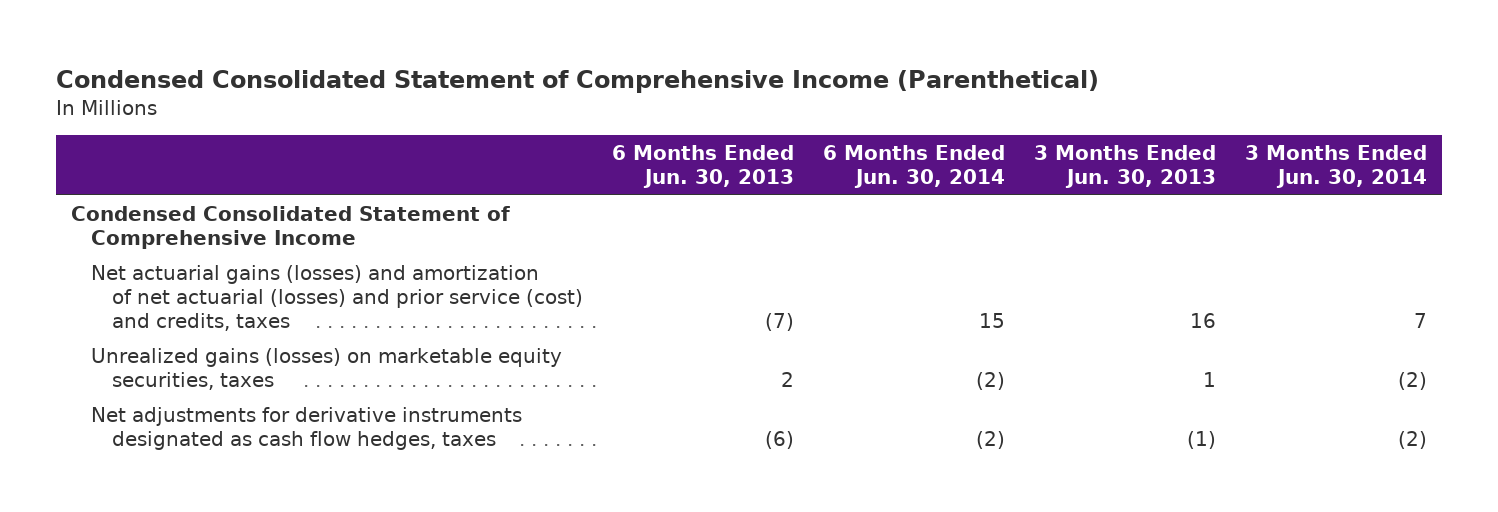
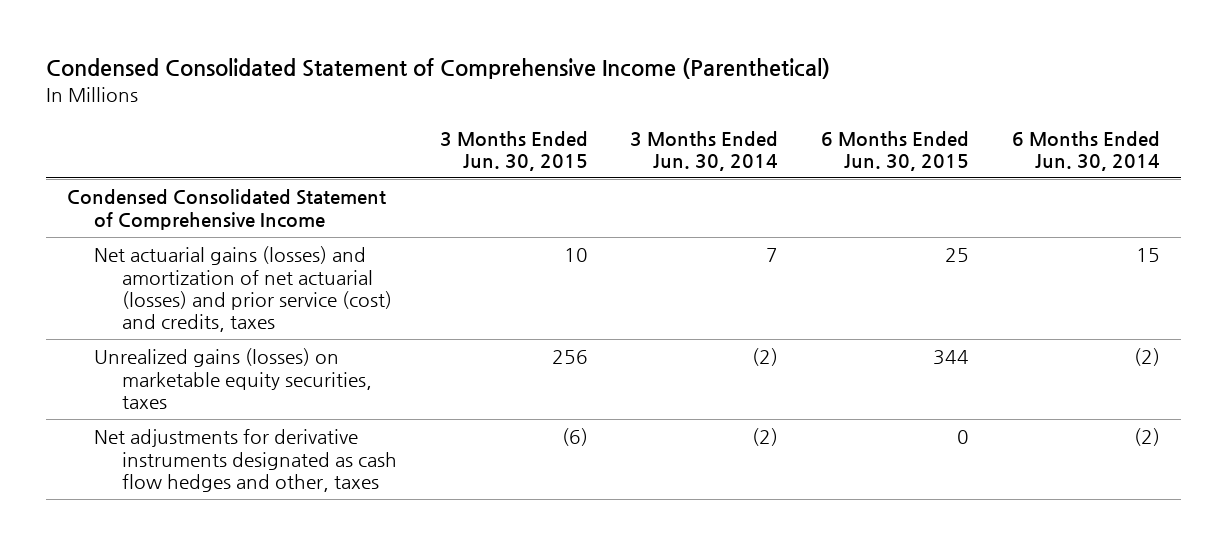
[611,145,794,189] 6 Months Ended Jun. 30, 2013 -> none
[1034,145,1217,189] 3 Months Ended Jun. 30, 2013 -> none
none -> [439,130,588,171] 3 Months Ended Jun. 30, 2015
none -> [821,130,970,171] 6 Months Ended Jun. 30, 2015
[91,407,523,451] Net adjustments for derivative instruments designated as cash flow hedges, taxes -> [94,429,397,492] Net adjustments for derivative instruments designated as cash flow hedges and other, taxes

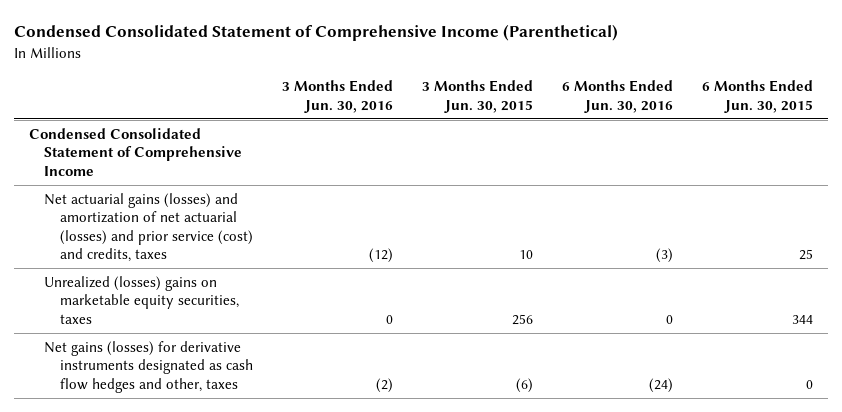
[630,130,779,171] 3 Months Ended Jun. 30, 2014 -> none
[1011,130,1160,171] 6 Months Ended Jun. 30, 2014 -> none
none -> [282,80,394,113] 3 Months Ended Jun. 30, 2016
none -> [562,80,674,113] 6 Months Ended Jun. 30, 2016
[94,348,372,409] Unrealized gains (losses) on marketable equity securities, taxes -> [44,275,239,324] Unrealized (losses) gains on marketable equity securities, taxes
[94,429,397,492] Net adjustments for derivative instruments designated as cash flow hedges and other, taxes -> [44,340,253,393] Net gains (losses) for derivative instruments designated as cash flow hedges and other, taxes

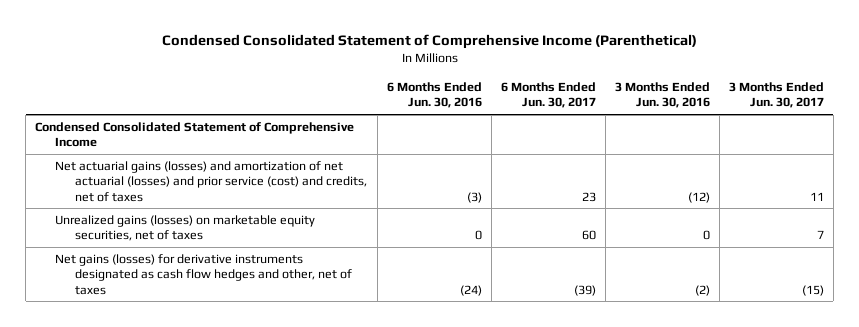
[422,80,534,113] 3 Months Ended Jun. 30, 2015 -> none
[702,80,814,113] 6 Months Ended Jun. 30, 2015 -> none
none -> [500,81,596,109] 6 Months Ended Jun. 30, 2017
none -> [728,81,824,109] 3 Months Ended Jun. 30, 2017
[44,192,253,263] Net actuarial gains (losses) and amortization of net actuarial (losses) and prior service (cost) and credits, taxes -> [55,161,368,202] Net actuarial gains (losses) and amortization of net actuarial (losses) and prior service (cost) and credits, net of taxes
[44,275,239,324] Unrealized (losses) gains on marketable equity securities, taxes -> [55,215,316,242] Unrealized gains (losses) on marketable equity securities, net of taxes
[44,340,253,393] Net gains (losses) for derivative instruments designated as cash flow hedges and other, taxes -> [55,254,353,295] Net gains (losses) for derivative instruments designated as cash flow hedges and other, net of taxes

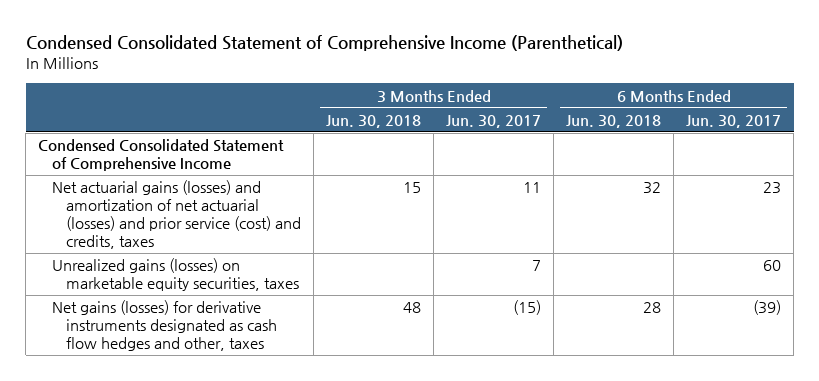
[386,81,482,109] 6 Months Ended Jun. 30, 2016 -> none
[614,81,710,109] 3 Months Ended Jun. 30, 2016 -> none
none -> [326,114,422,128] Jun. 30, 2018
none -> [566,114,662,128] Jun. 30, 2018
[55,161,368,202] Net actuarial gains (losses) and amortization of net actuarial (losses) and prior service (cost) and credits, net of taxes -> [52,180,302,249] Net actuarial gains (losses) and amortization of net actuarial (losses) and prior service (cost) and credits, taxes
[55,215,316,242] Unrealized gains (losses) on marketable equity securities, net of taxes -> [52,258,300,292] Unrealized gains (losses) on marketable equity securities, taxes
[55,254,353,295] Net gains (losses) for derivative instruments designated as cash flow hedges and other, net of taxes -> [52,300,278,351] Net gains (losses) for derivative instruments designated as cash flow hedges and other, taxes

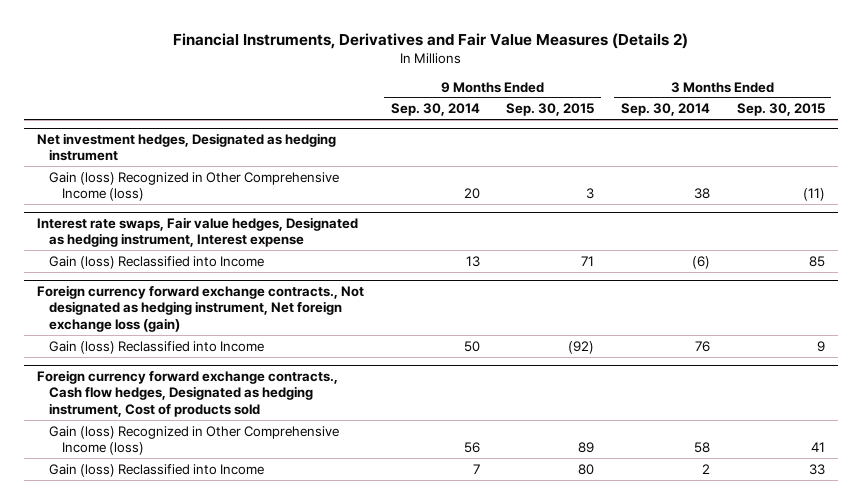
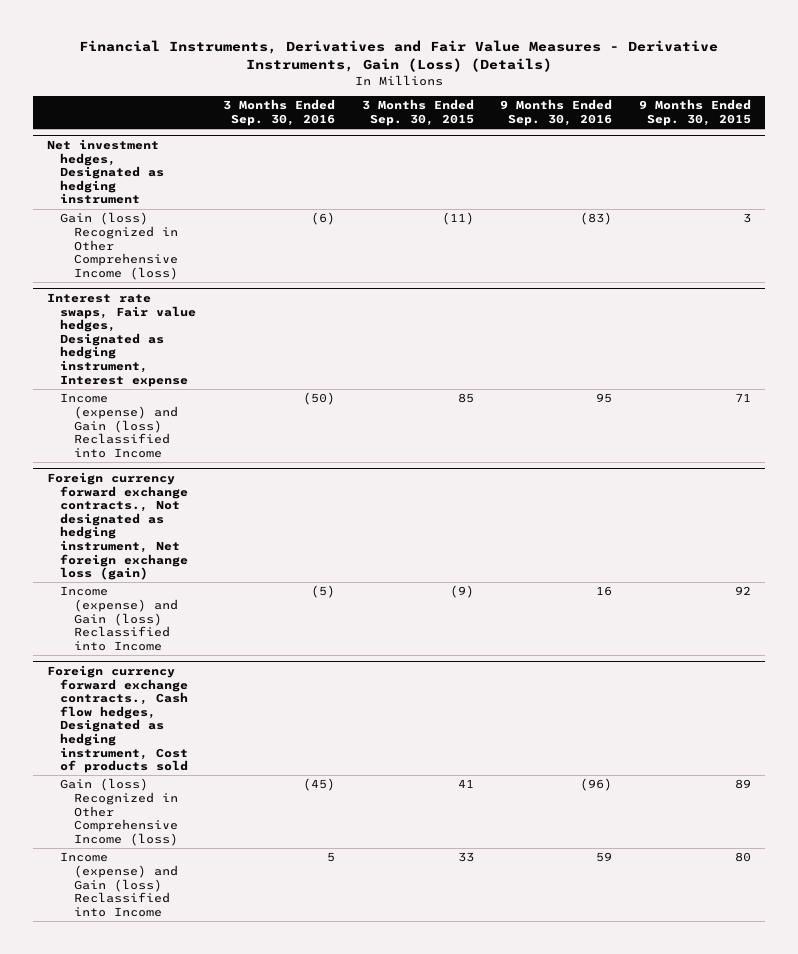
[172,32,688,49] Financial Instruments, Derivatives and Fair Value Measures (Details 2) -> [78,40,718,73] Financial Instruments, Derivatives and Fair Value Measures - Derivative Instruments, Gain (Loss) (Details)
[390,103,480,117] Sep. 30, 2014 -> none
[621,103,711,117] Sep. 30, 2014 -> none
none -> [223,99,336,127] 3 Months Ended Sep. 30, 2016
none -> [500,99,613,127] 9 Months Ended Sep. 30, 2016
[49,255,265,269] Gain (loss) Reclassified into Income -> [60,393,179,458] Income (expense) and Gain (loss) Reclassified into Income
[49,340,265,354] Gain (loss) Reclassified into Income -> [60,586,179,651] Income (expense) and Gain (loss) Reclassified into Income
[568,340,595,354] (92) -> [735,586,752,596] 92
[816,340,825,352] 9 -> [449,585,474,599] (9)
[49,463,265,477] Gain (loss) Reclassified into Income -> [60,852,179,917] Income (expense) and Gain (loss) Reclassified into Income

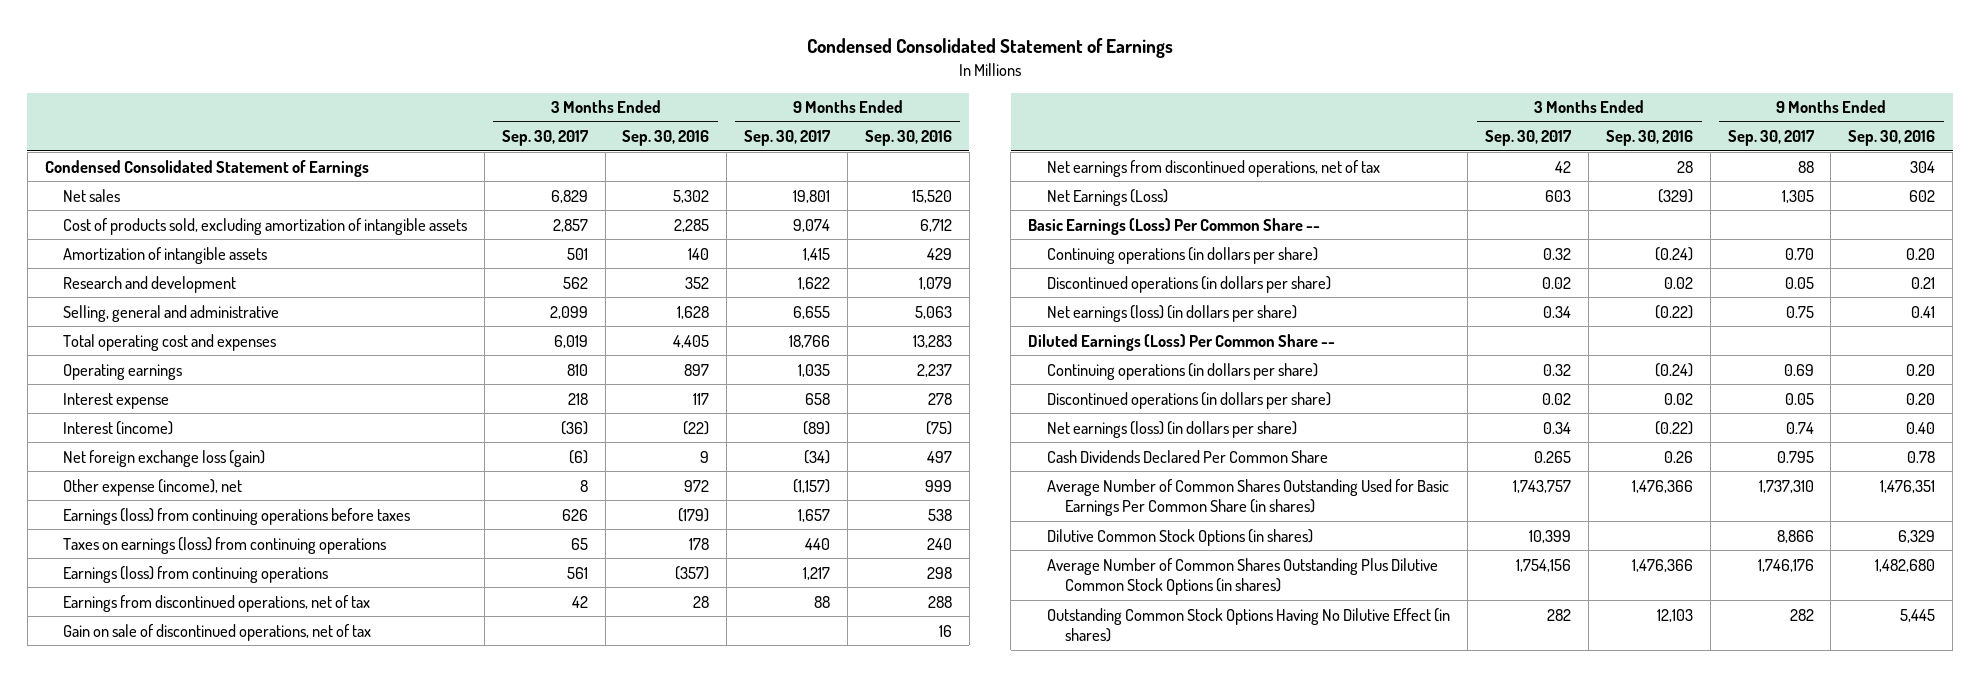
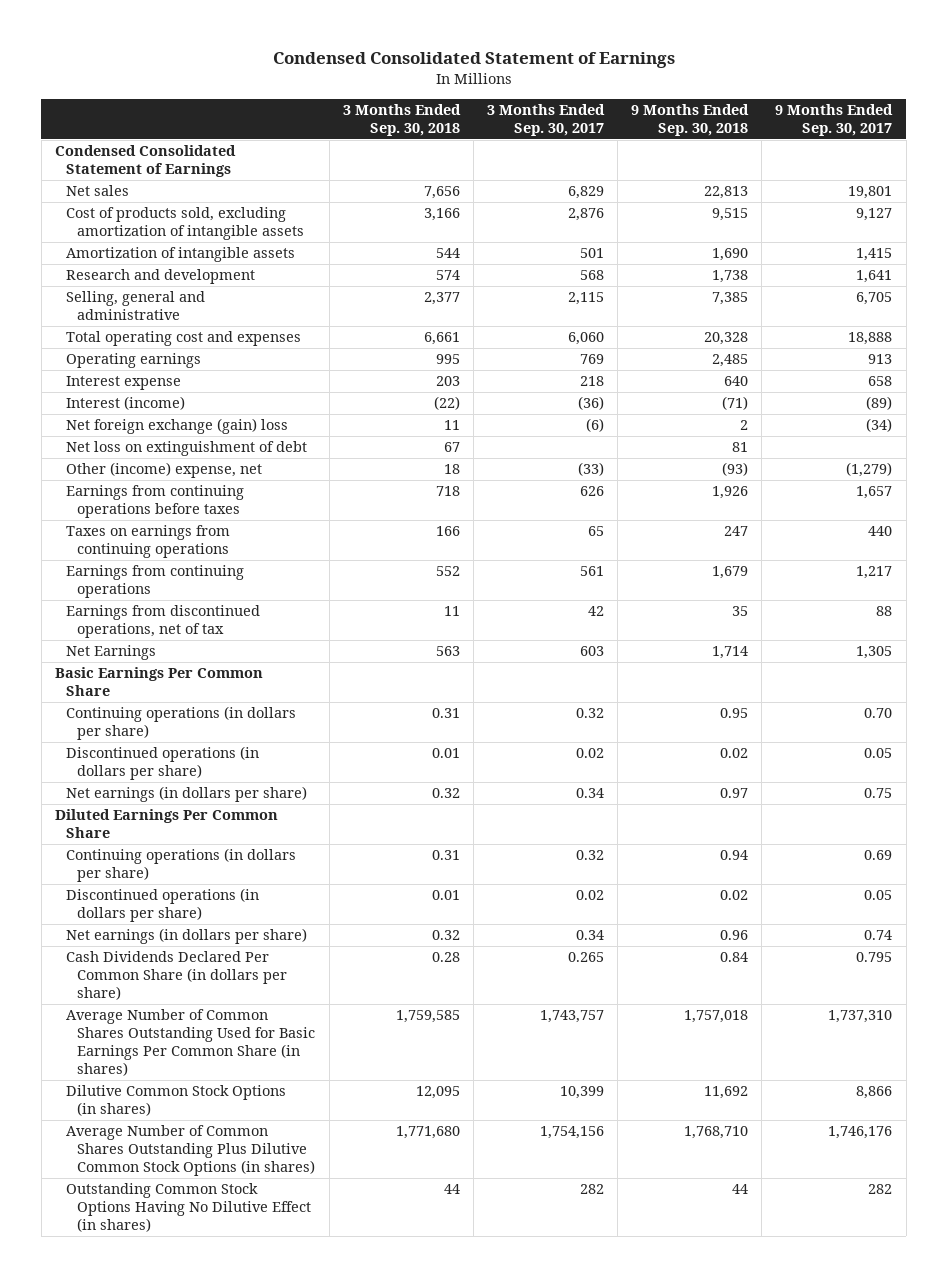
[622,130,710,147] Sep. 30, 2016 -> none
[864,130,952,147] Sep. 30, 2016 -> none
none -> [342,104,461,137] 3 Months Ended Sep. 30, 2018
none -> [631,104,750,137] 9 Months Ended Sep. 30, 2018
[552,218,588,232] 2,857 -> [567,208,604,222] 2,876
[793,218,831,232] 9,074 -> [856,208,893,222] 9,127
[562,276,588,289] 562 -> [579,270,604,281] 568
[798,276,831,290] 1,622 -> [856,270,893,284] 1,641
[549,305,588,319] 2,099 -> [567,292,604,306] 2,115
[793,305,831,319] 6,655 -> [856,292,893,306] 6,705
[553,334,588,348] 6,019 -> [567,332,604,346] 6,060
[789,334,831,348] 18,766 -> [848,332,893,346] 18,888
[566,363,588,376] 810 -> [579,354,604,365] 769
[798,363,831,377] 1,035 -> [868,354,893,365] 913
[63,449,266,467] Net foreign exchange loss (gain) -> [66,418,289,435] Net foreign exchange (gain) loss
none -> [66,441,308,457] Net loss on extinguishment of debt
[63,478,243,496] Other expense (income), net -> [66,462,263,479] Other (income) expense, net
[579,479,588,492] 8 -> [577,462,604,477] (33)
[793,478,831,493] (1,157) -> [846,462,893,478] (1,279)
[63,507,411,525] Earnings (loss) from continuing operations before taxes -> [66,485,245,519] Earnings from continuing operations before taxes
[63,536,387,554] Taxes on earnings (loss) from continuing operations -> [66,525,231,559] Taxes on earnings from continuing operations
[63,565,329,583] Earnings (loss) from continuing operations -> [66,565,245,599] Earnings from continuing operations
[63,623,372,641] Gain on sale of discontinued operations, net of tax -> none
[1046,159,1380,177] Net earnings from discontinued operations, net of tax -> none
[1046,188,1168,206] Net Earnings (Loss) -> [66,645,157,661] Net Earnings
[1028,217,1321,235] Basic Earnings (Loss) Per Common Share -- -> [55,667,264,697] Basic Earnings Per Common Share
[1046,304,1297,322] Net earnings (loss) (in dollars per share) -> [66,786,308,803] Net earnings (in dollars per share)
[1028,333,1336,351] Diluted Earnings (Loss) Per Common Share -- -> [55,809,279,839] Diluted Earnings Per Common Share
[1046,420,1297,438] Net earnings (loss) (in dollars per share) -> [66,928,308,945] Net earnings (in dollars per share)
[1046,449,1328,463] Cash Dividends Declared Per Common Share -> [66,951,288,1001] Cash Dividends Declared Per Common Share (in dollars per share)

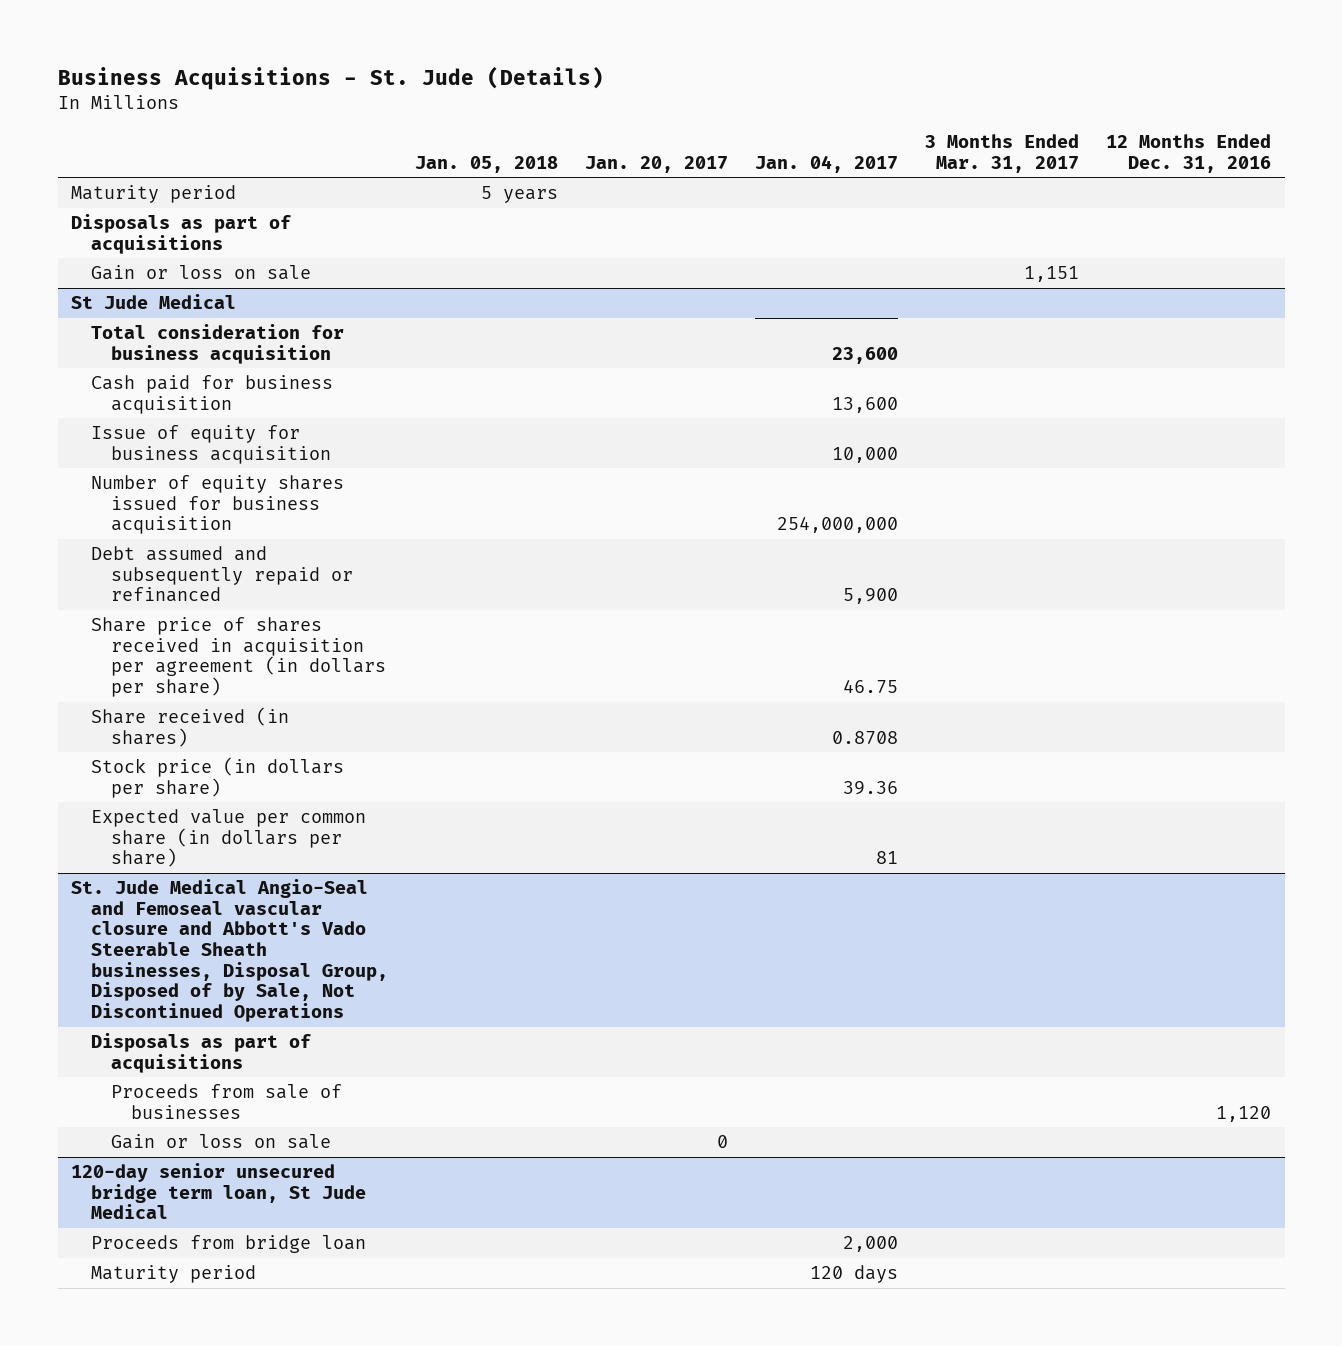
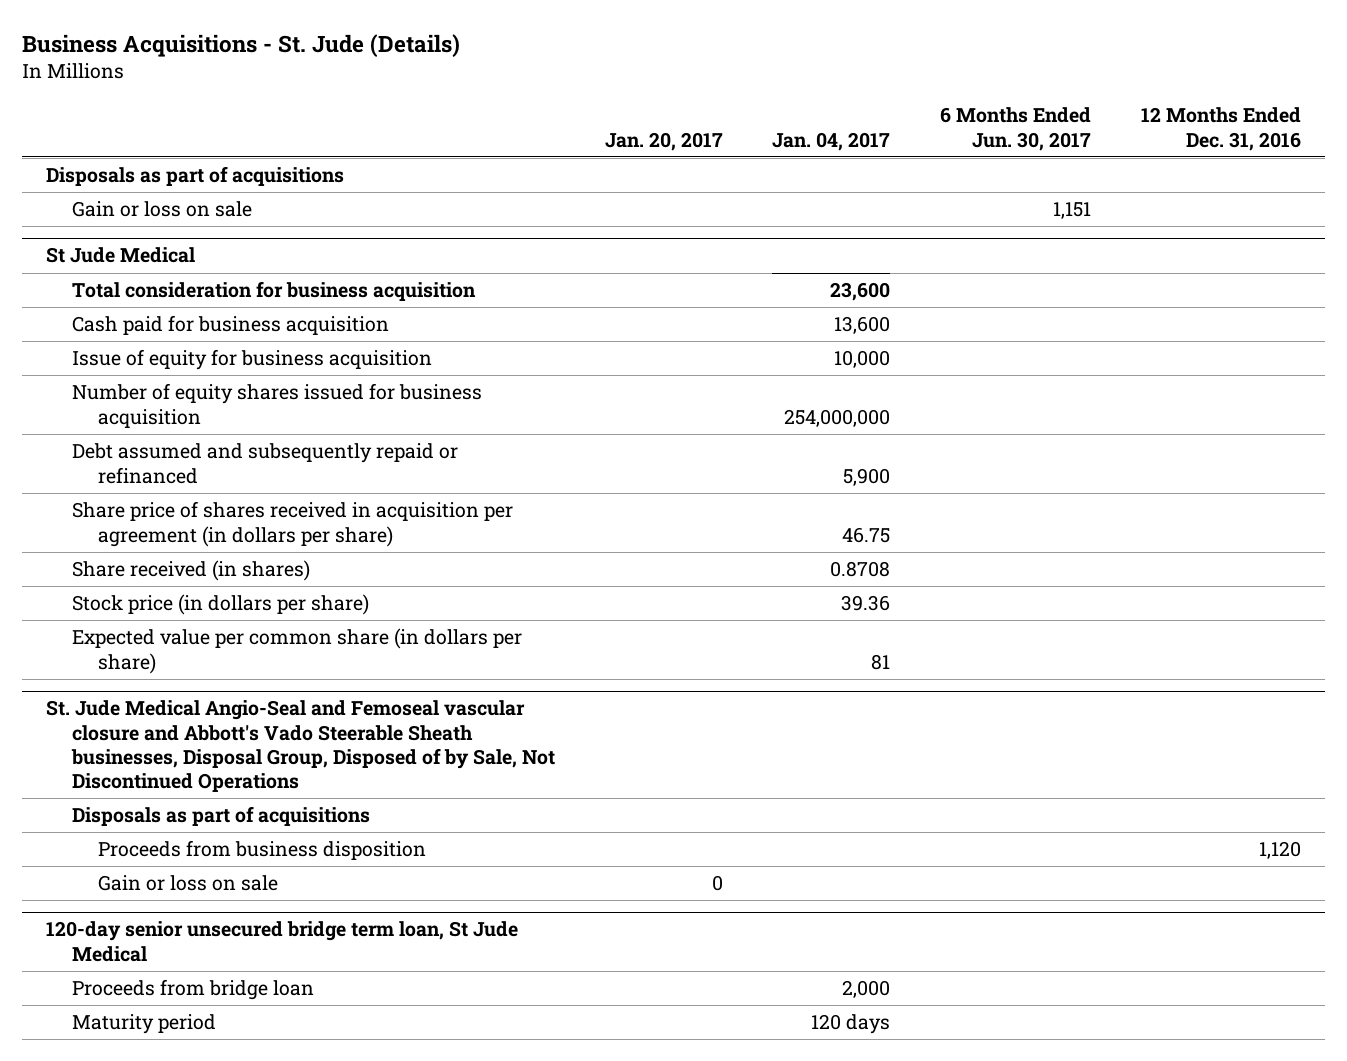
[415,155,559,173] Jan. 05, 2018 -> none
[925,134,1080,173] 3 Months Ended Mar. 31, 2017 -> none
none -> [940,107,1092,151] 6 Months Ended Jun. 30, 2017
[71,185,237,204] Maturity period -> none
[110,1084,342,1119] Proceeds from sale of businesses -> [97,840,426,861] Proceeds from business disposition

